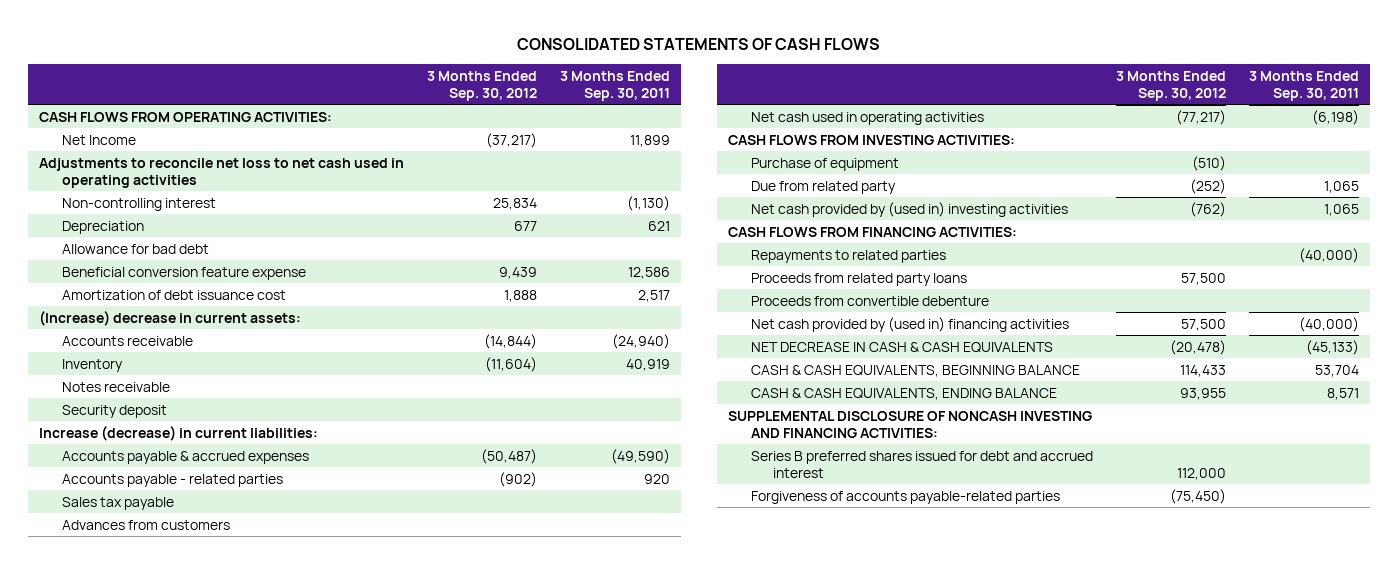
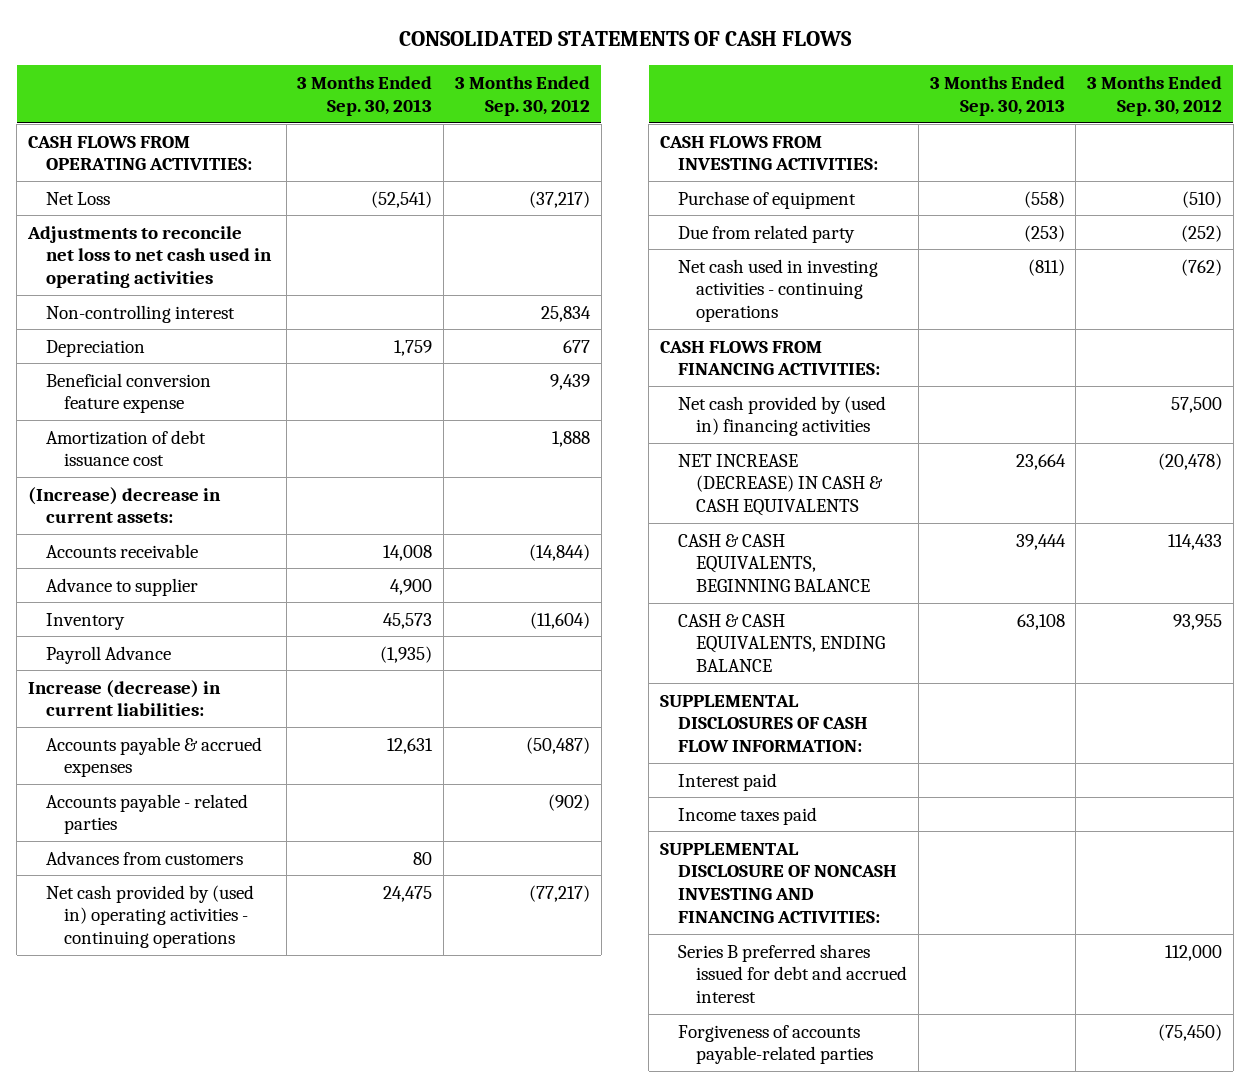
[559,70,670,101] 3 Months Ended Sep. 30, 2011 -> none
none -> [297,75,433,116] 3 Months Ended Sep. 30, 2013
[61,134,136,145] Net Income -> [45,191,110,205] Net Loss
[61,243,209,254] Allowance for bad debt -> none
none -> [45,577,198,596] Advance to supplier
[61,381,170,392] Notes receivable -> none
[61,404,167,418] Security deposit -> none
none -> [45,645,171,664] Payroll Advance
[61,496,174,510] Sales tax payable -> none
[750,111,984,125] Net cash used in operating activities -> [45,884,254,949] Net cash provided by (used in) operating activities - continuing operations
[750,201,1068,217] Net cash provided by (used in) investing activities -> [678,258,879,323] Net cash used in investing activities - continuing operations
[750,249,946,263] Repayments to related parties -> none
[750,272,967,286] Proceeds from related party loans -> none
[750,295,989,306] Proceeds from convertible debenture -> none
[750,341,1053,353] NET DECREASE IN CASH & CASH EQUIVALENTS -> [678,453,884,517] NET INCREASE (DECREASE) IN CASH & CASH EQUIVALENTS
none -> [660,694,869,753] SUPPLEMENTAL DISCLOSURES OF CASH FLOW INFORMATION:
none -> [678,772,778,791] Interest paid
none -> [678,806,818,825] Income taxes paid

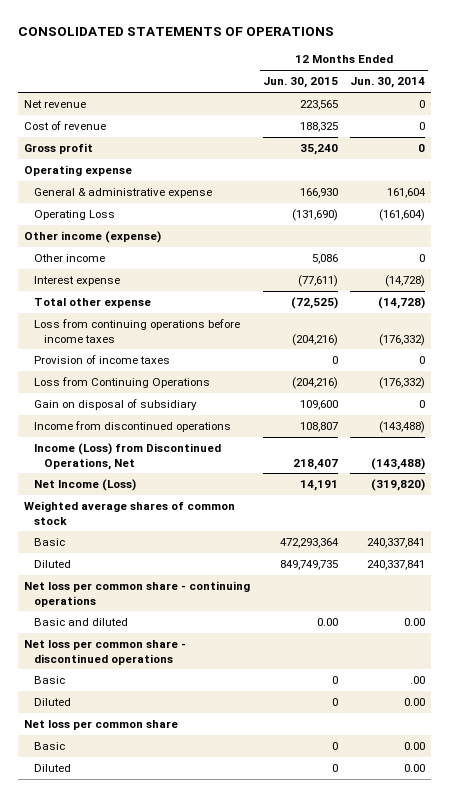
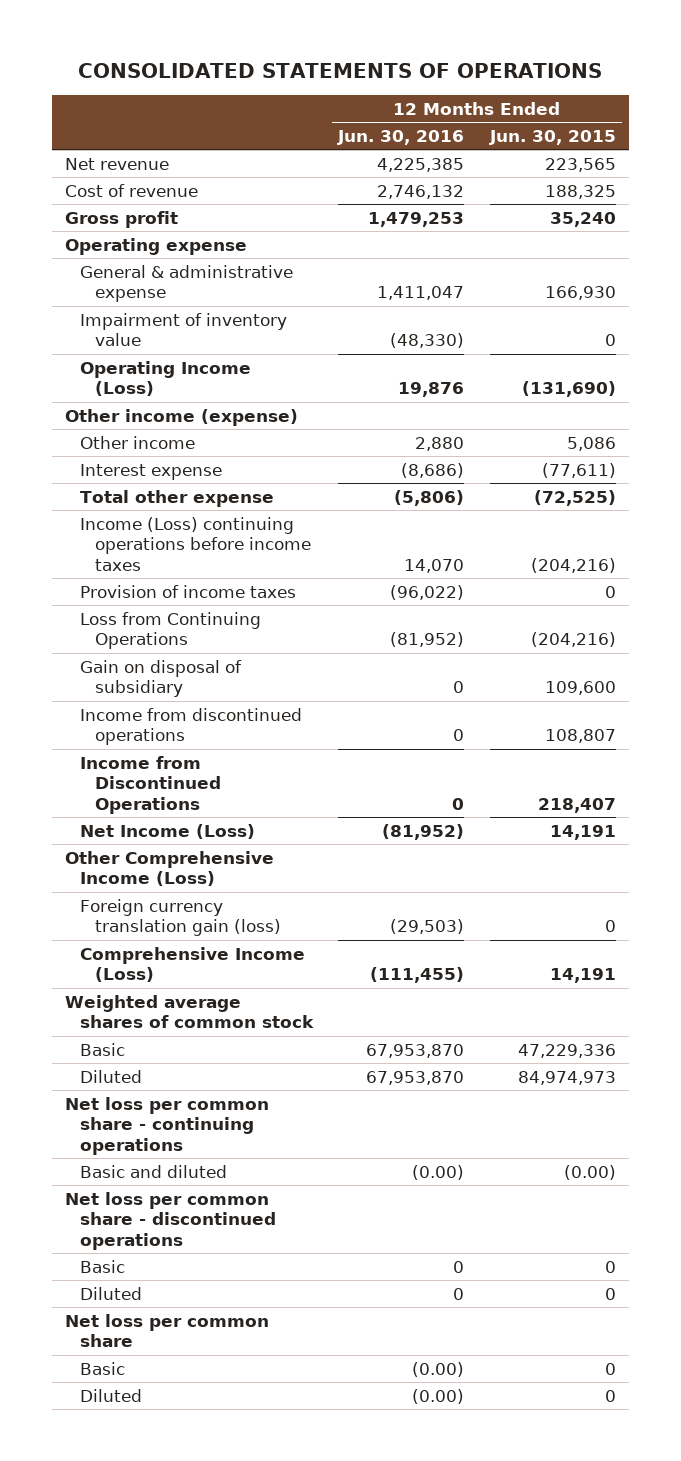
[350,77,426,89] Jun. 30, 2014 -> none
none -> [337,130,465,146] Jun. 30, 2016
none -> [79,312,287,347] Impairment of inventory value
[33,210,115,221] Operating Loss -> [79,360,251,397] Operating Income (Loss)
[33,319,240,343] Loss from continuing operations before income taxes -> [79,516,311,571] Income (Loss) continuing operations before income taxes
[33,443,221,470] Income (Loss) from Discontinued Operations, Net -> [79,755,221,814] Income from Discontinued Operations
none -> [64,850,274,887] Other Comprehensive Income (Loss)
none -> [79,898,281,937] Foreign currency translation gain (loss)
none -> [79,946,305,983] Comprehensive Income (Loss)
[279,538,339,549] 472,293,364 -> [517,1043,616,1058] 47,229,336
[279,560,338,571] 849,749,735 -> [517,1070,616,1085] 84,974,973
[316,618,338,627] 0.00 -> [563,1164,616,1180] (0.00)

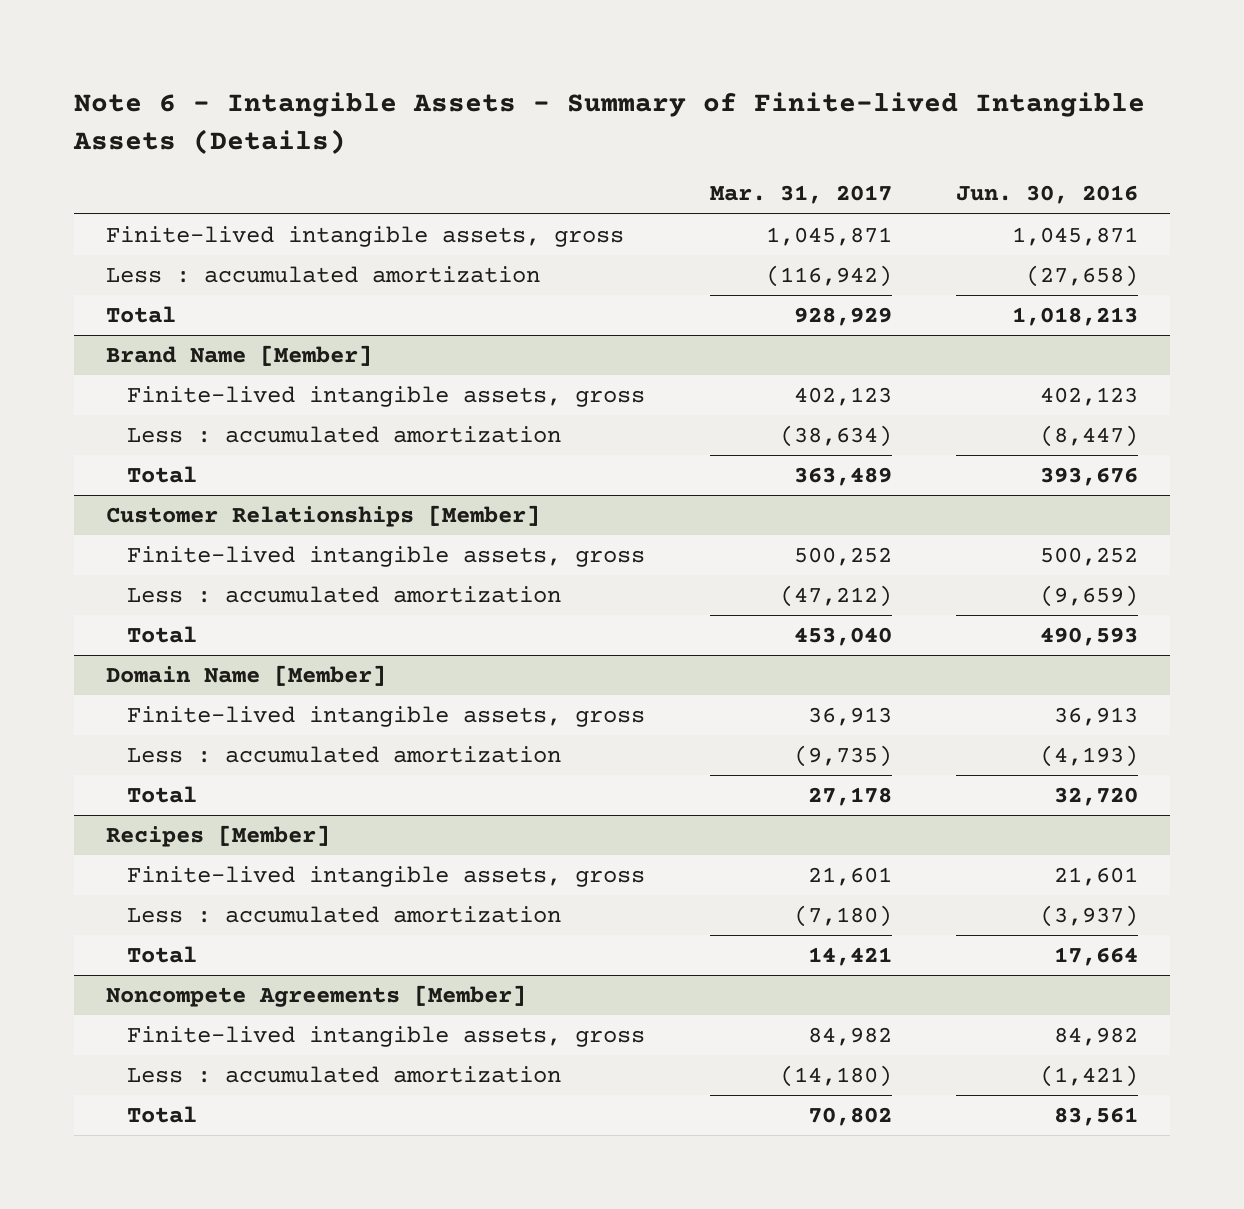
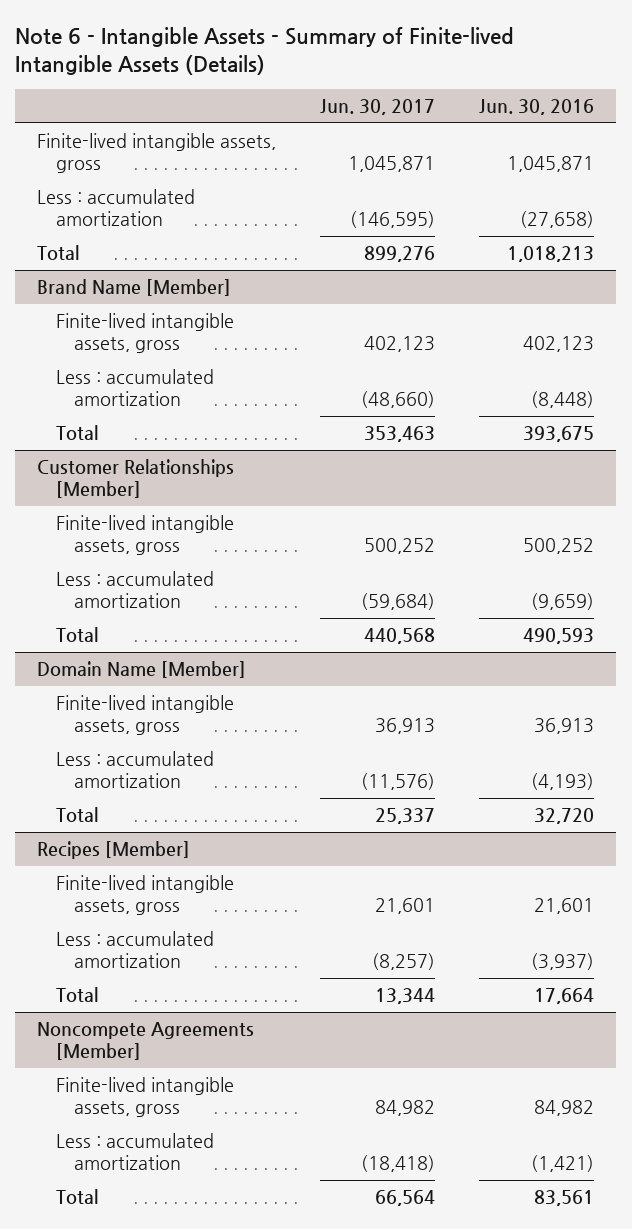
[709,185,892,205] Mar. 31, 2017 -> none
none -> [320,99,436,116] Jun. 30, 2017
[1039,425,1138,448] (8,447) -> [531,391,595,409] (8,448)
[1039,467,1138,487] 393,676 -> [523,426,595,443] 393,675

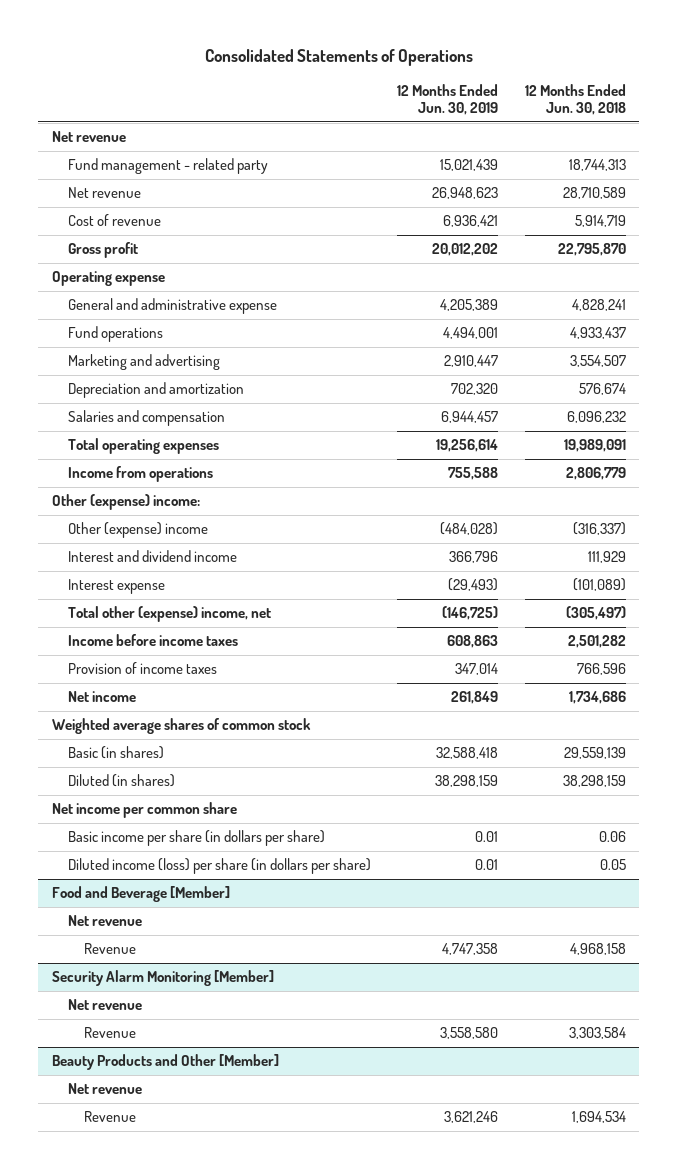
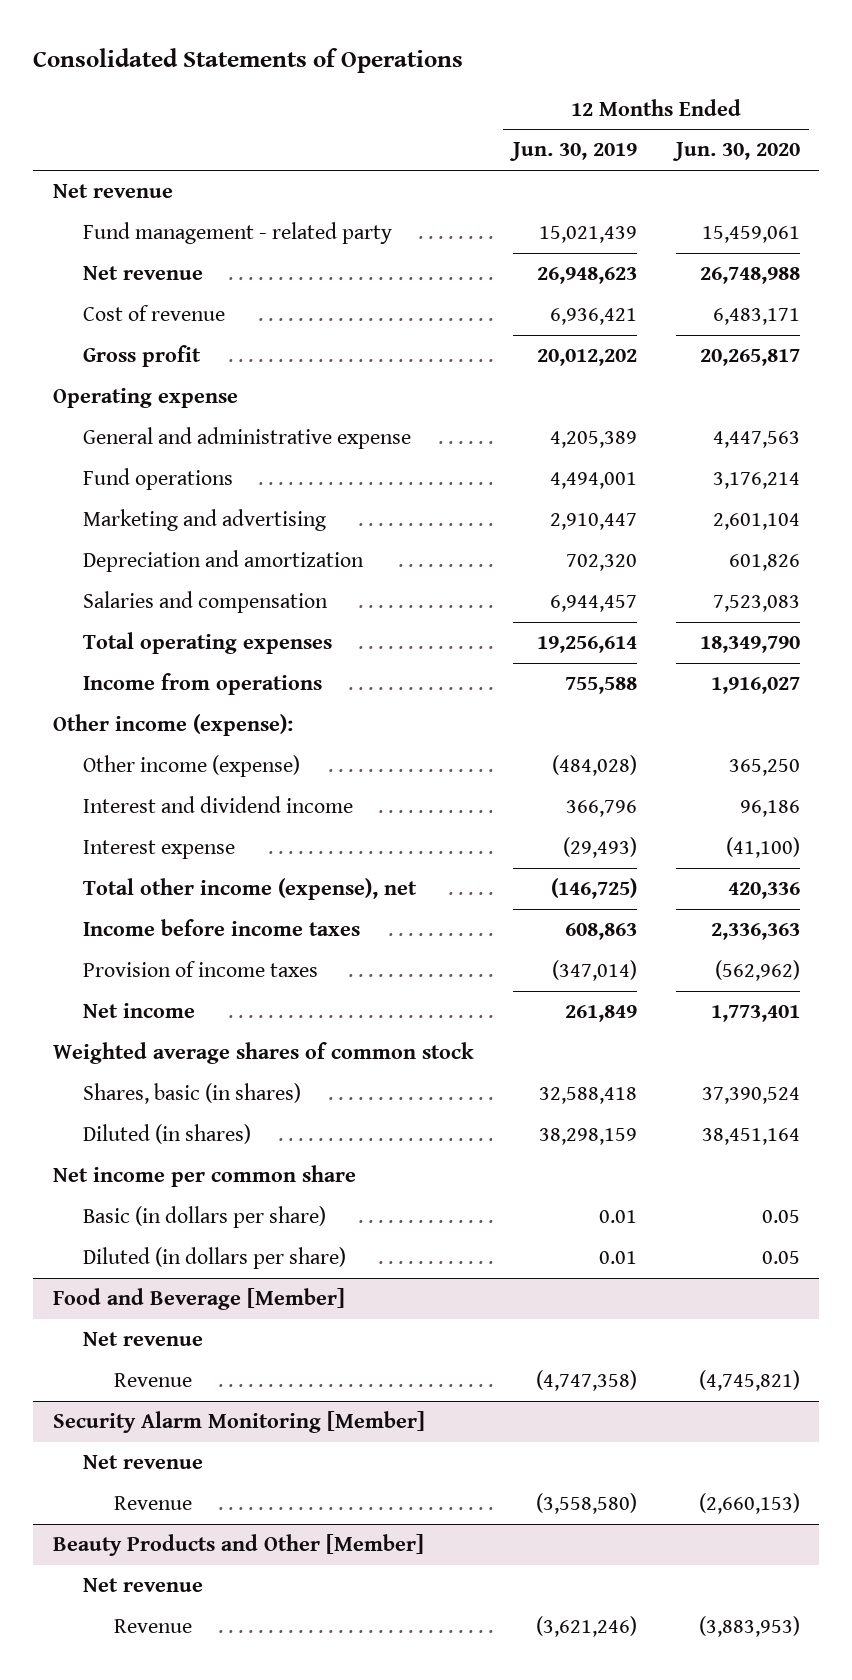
[524,83,626,116] 12 Months Ended Jun. 30, 2018 -> none
none -> [671,142,800,162] Jun. 30, 2020
[51,494,200,511] Other (expense) income: -> [52,714,293,737] Other income (expense):
[67,522,208,539] Other (expense) income -> [83,755,301,778] Other income (expense)
[67,606,271,623] Total other (expense) income, net -> [83,878,418,901] Total other income (expense), net
[455,663,499,676] 347,014 -> [551,960,637,982] (347,014)
[67,746,164,760] Basic (in shares) -> [83,1083,302,1105] Shares, basic (in shares)
[67,830,325,847] Basic income per share (in dollars per share) -> [83,1206,327,1229] Basic (in dollars per share)
[67,858,371,875] Diluted income (loss) per share (in dollars per share) -> [83,1247,347,1270] Diluted (in dollars per share)
[442,943,499,956] 4,747,358 -> [535,1370,637,1392] (4,747,358)
[440,1027,499,1040] 3,558,580 -> [535,1493,637,1515] (3,558,580)
[444,1111,499,1124] 3,621,246 -> [535,1616,637,1638] (3,621,246)

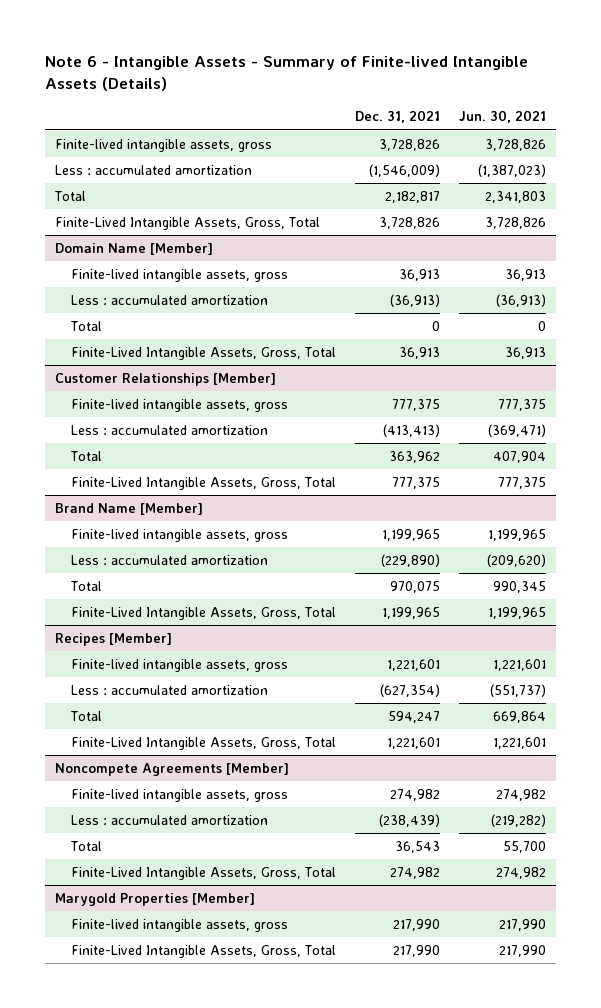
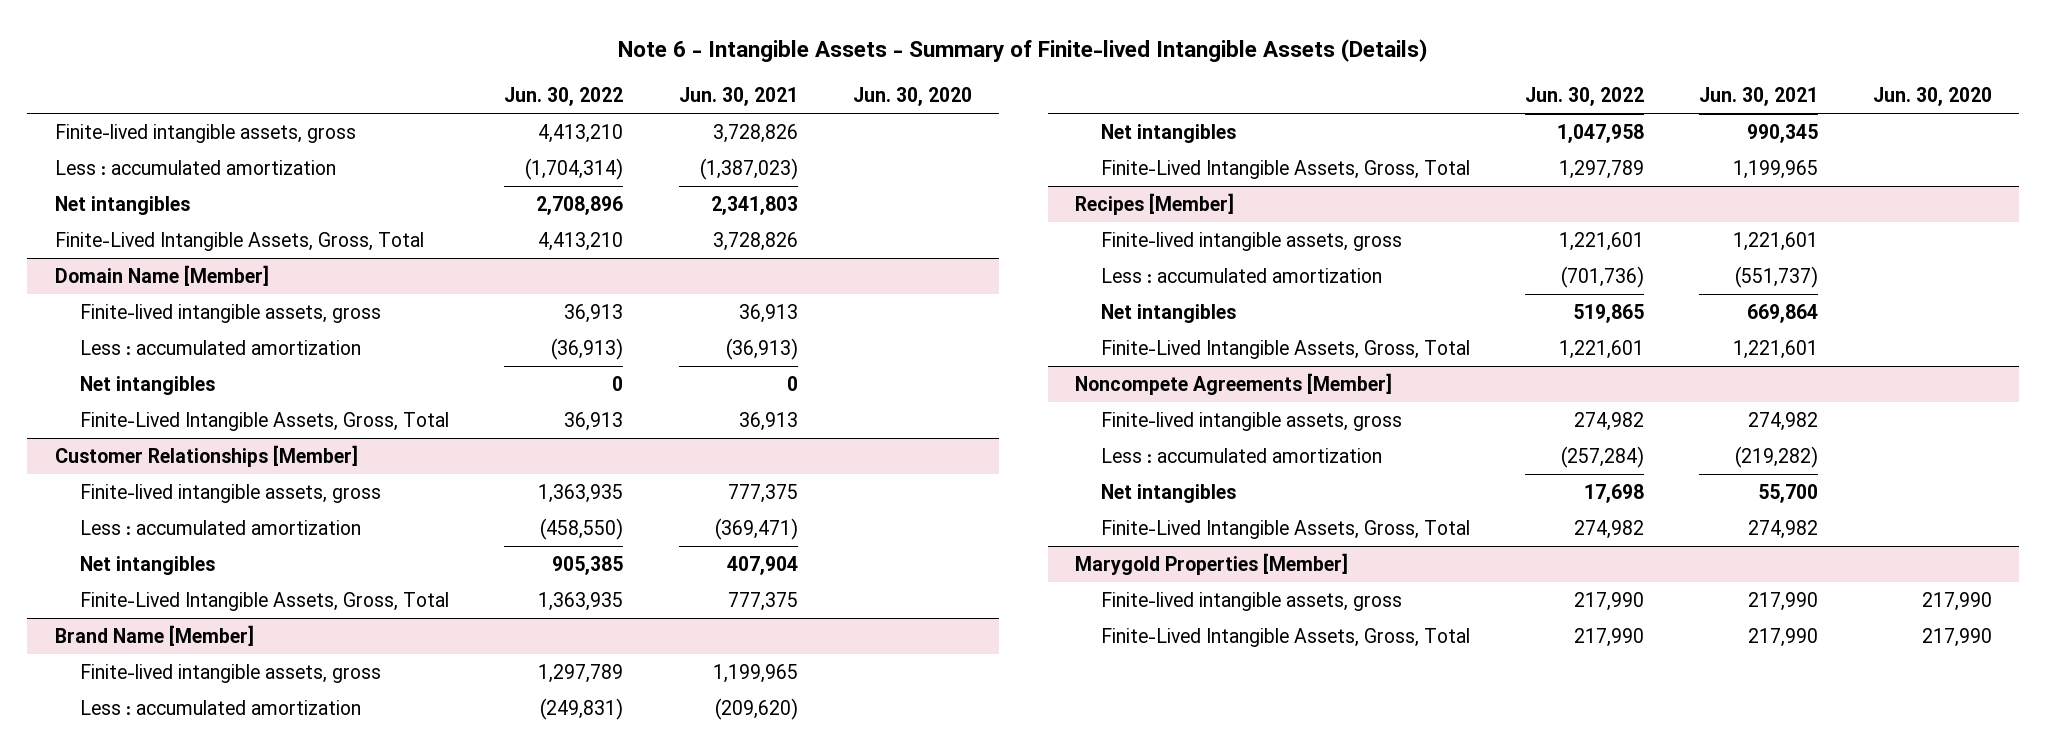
[355,110,441,124] Dec. 31, 2021 -> none
none -> [504,86,624,106] Jun. 30, 2022
none -> [852,86,972,106] Jun. 30, 2020
[53,190,86,201] Total -> [54,196,190,216] Net intangibles
[69,320,102,331] Total -> [80,376,216,396] Net intangibles
[69,450,102,461] Total -> [80,556,216,576] Net intangibles
[69,580,102,591] Total -> [1100,124,1236,144] Net intangibles
[69,710,102,721] Total -> [1100,304,1236,324] Net intangibles
[69,840,102,851] Total -> [1100,484,1236,504] Net intangibles

